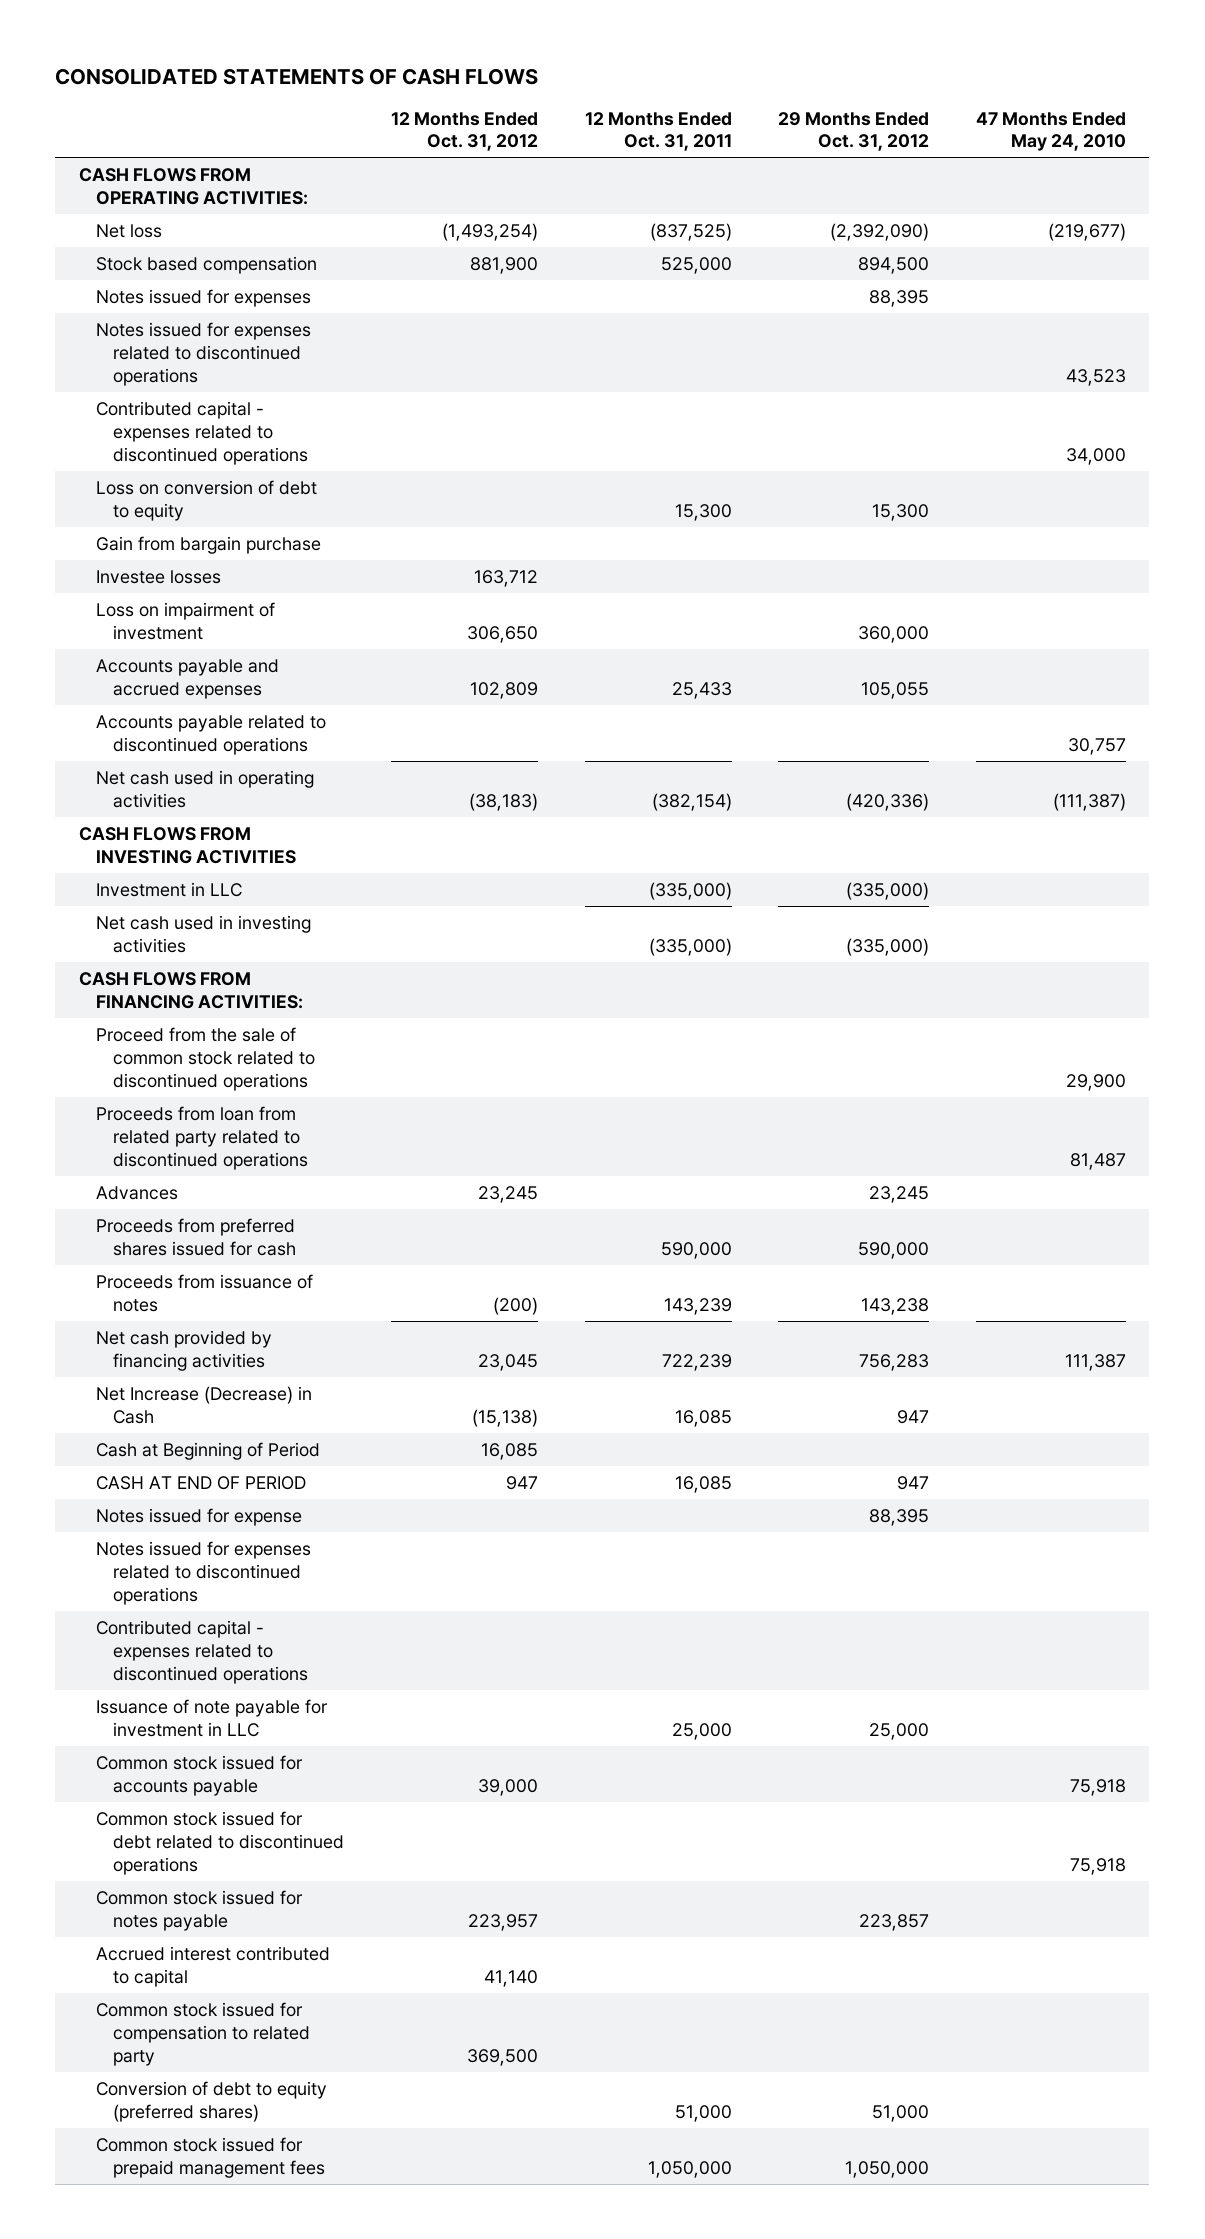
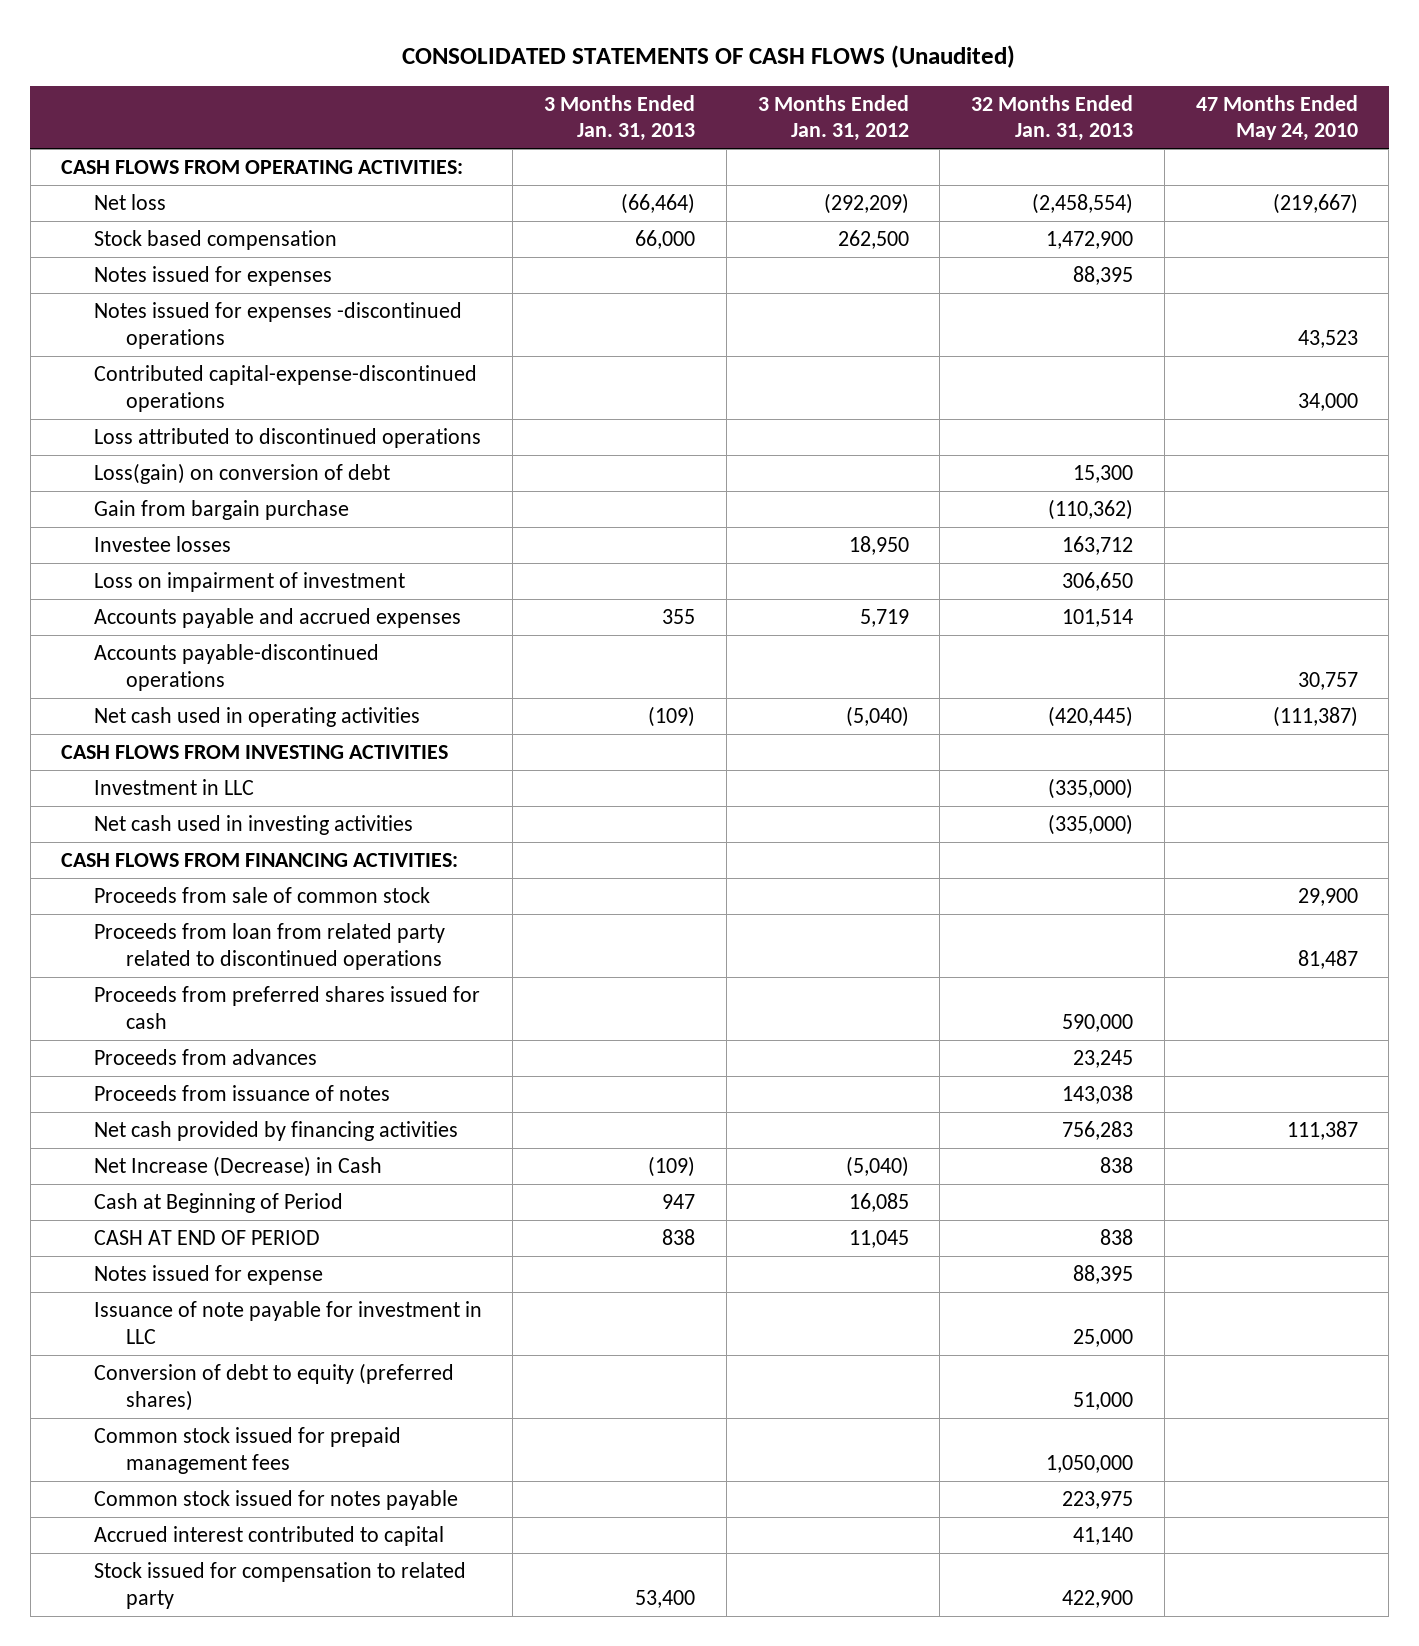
[55,67,539,85] CONSOLIDATED STATEMENTS OF CASH FLOWS -> [402,44,1016,68] CONSOLIDATED STATEMENTS OF CASH FLOWS (Unaudited)
[390,111,538,152] 12 Months Ended Oct. 31, 2012 -> none
[584,111,732,152] 12 Months Ended Oct. 31, 2011 -> none
[778,111,930,152] 29 Months Ended Oct. 31, 2012 -> none
none -> [544,94,696,142] 3 Months Ended Jan. 31, 2013
none -> [757,94,909,142] 3 Months Ended Jan. 31, 2012
none -> [971,94,1134,142] 32 Months Ended Jan. 31, 2013
[1048,222,1127,241] (219,677) -> [1272,193,1358,215] (219,667)
[95,321,311,386] Notes issued for expenses related to discontinued operations -> [93,302,462,349] Notes issued for expenses -discontinued operations
[95,400,308,465] Contributed capital - expenses related to discontinued operations -> [93,365,477,412] Contributed capital-expense-discontinued operations
none -> [93,428,481,449] Loss attributed to discontinued operations
[95,479,317,521] Loss on conversion of debt to equity -> [93,463,390,485] Loss(gain) on conversion of debt
[95,714,326,755] Accounts payable related to discontinued operations -> [93,644,379,691] Accounts payable-discontinued operations
[95,1026,315,1091] Proceed from the sale of common stock related to discontinued operations -> [93,887,430,904] Proceeds from sale of common stock
[95,1185,178,1200] Advances -> none
none -> [93,1049,317,1066] Proceeds from advances
[95,1540,311,1605] Notes issued for expenses related to discontinued operations -> none
[95,1619,308,1684] Contributed capital - expenses related to discontinued operations -> none
[95,1754,303,1796] Common stock issued for accounts payable -> none
[95,1810,344,1875] Common stock issued for debt related to discontinued operations -> none
[95,2001,310,2066] Common stock issued for compensation to related party -> none
[95,1889,303,1931] Common stock issued for notes payable -> [93,1490,458,1511] Common stock issued for notes payable
[95,1945,330,1987] Accrued interest contributed to capital -> [93,1526,444,1547] Accrued interest contributed to capital
none -> [93,1562,466,1609] Stock issued for compensation to related party

